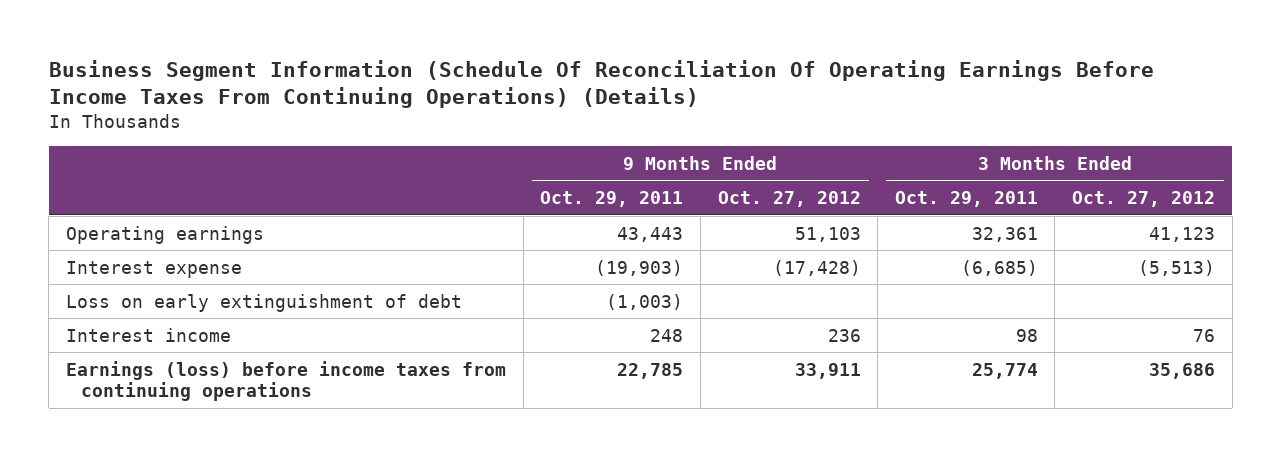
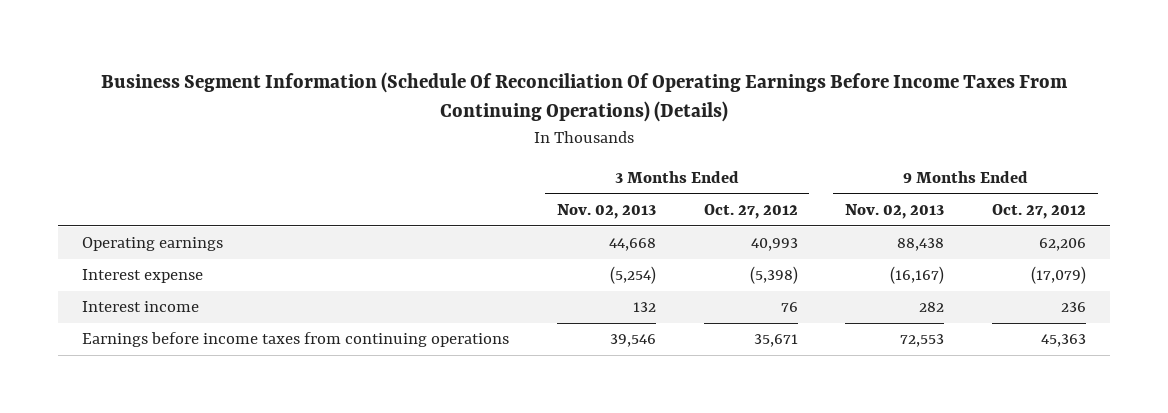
[540,191,684,208] Oct. 29, 2011 -> none
[894,191,1038,208] Oct. 29, 2011 -> none
none -> [556,204,656,220] Nov. 02, 2013
none -> [845,204,945,220] Nov. 02, 2013
[66,293,463,312] Loss on early extinguishment of debt -> none
[794,226,861,242] 51,103 -> [1039,238,1087,252] 62,206
[1149,226,1216,242] 41,123 -> [750,238,798,252] 40,993
[772,259,861,276] (17,428) -> [1031,266,1087,285] (17,079)
[1138,259,1216,276] (5,513) -> [749,266,798,285] (5,398)
[66,360,507,402] Earnings (loss) before income taxes from continuing operations -> [82,332,510,348] Earnings before income taxes from continuing operations
[794,362,861,379] 33,911 -> [1041,334,1087,348] 45,363
[1149,362,1216,379] 35,686 -> [753,334,798,348] 35,671

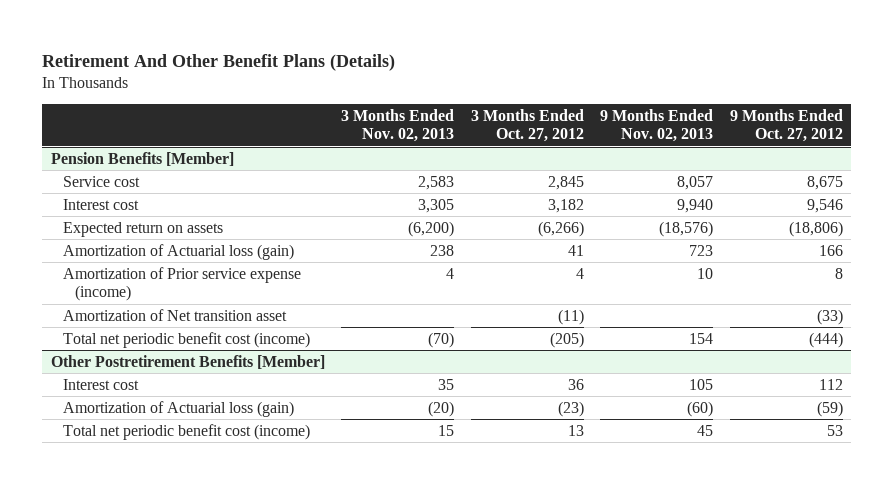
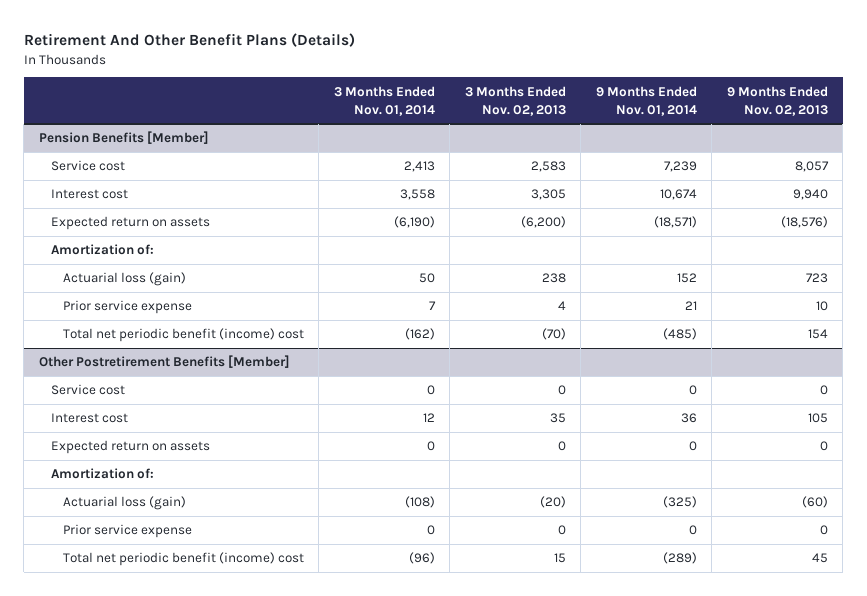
[470,108,584,143] 3 Months Ended Oct. 27, 2012 -> none
[729,108,843,143] 9 Months Ended Oct. 27, 2012 -> none
none -> [333,85,435,116] 3 Months Ended Nov. 01, 2014
none -> [595,85,697,116] 9 Months Ended Nov. 01, 2014
[62,308,287,321] Amortization of Net transition asset -> none
none -> [50,244,154,256] Amortization of:
[62,243,294,260] Amortization of Actuarial loss (gain) -> [62,272,186,287] Actuarial loss (gain)
[62,266,301,302] Amortization of Prior service expense (income) -> [62,300,192,315] Prior service expense
[62,331,310,348] Total net periodic benefit cost (income) -> [62,328,304,343] Total net periodic benefit (income) cost
none -> [50,384,125,396] Service cost
none -> [50,440,210,455] Expected return on assets
none -> [50,468,154,480] Amortization of:
[62,400,294,417] Amortization of Actuarial loss (gain) -> [62,496,186,511] Actuarial loss (gain)
none -> [62,524,192,539] Prior service expense
[62,423,310,440] Total net periodic benefit cost (income) -> [62,552,304,567] Total net periodic benefit (income) cost

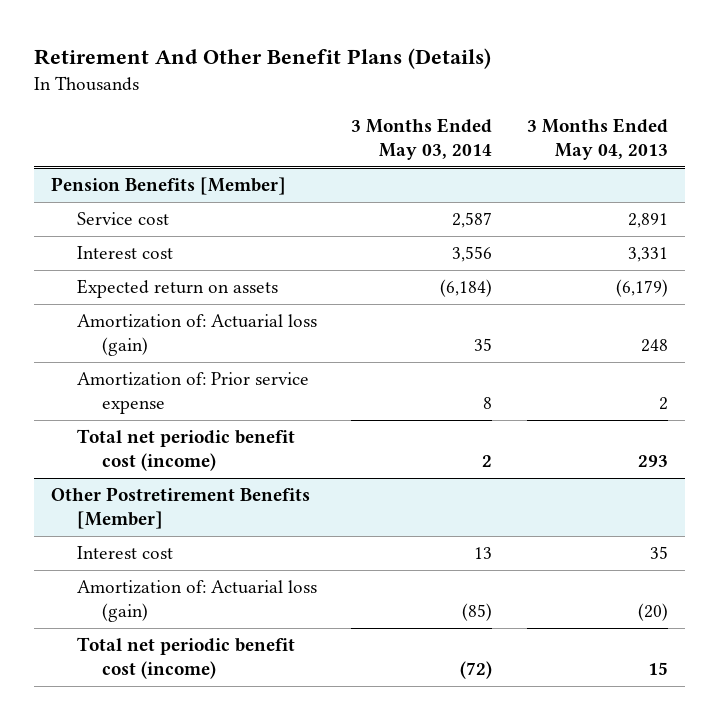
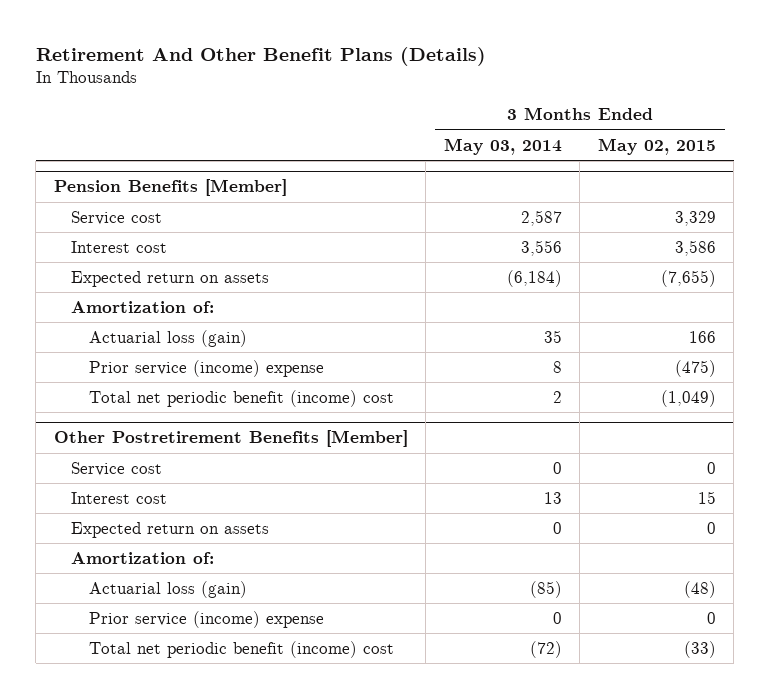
[526,117,668,161] 3 Months Ended May 04, 2013 -> none
none -> [597,137,716,155] May 02, 2015
none -> [71,300,215,313] Amortization of:
[76,314,317,357] Amortization of: Actuarial loss (gain) -> [88,329,247,347] Actuarial loss (gain)
[76,372,309,415] Amortization of: Prior service expense -> [88,359,324,377] Prior service (income) expense
[76,429,295,472] Total net periodic benefit cost (income) -> [88,389,394,407] Total net periodic benefit (income) cost
none -> [71,461,163,476] Service cost
none -> [71,521,270,538] Expected return on assets
none -> [71,551,215,564] Amortization of:
[76,580,317,623] Amortization of: Actuarial loss (gain) -> [88,580,247,598] Actuarial loss (gain)
none -> [88,610,324,628] Prior service (income) expense
[76,637,295,680] Total net periodic benefit cost (income) -> [88,640,394,658] Total net periodic benefit (income) cost

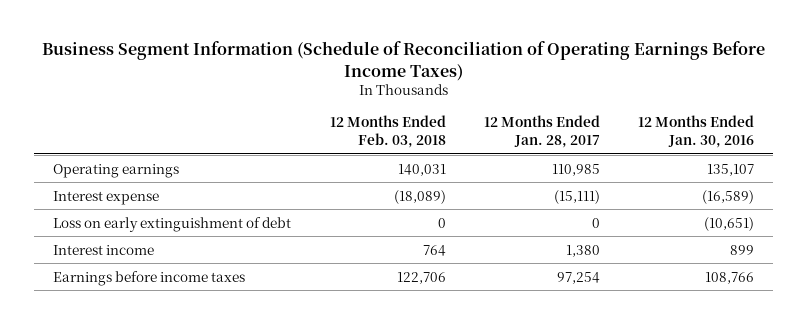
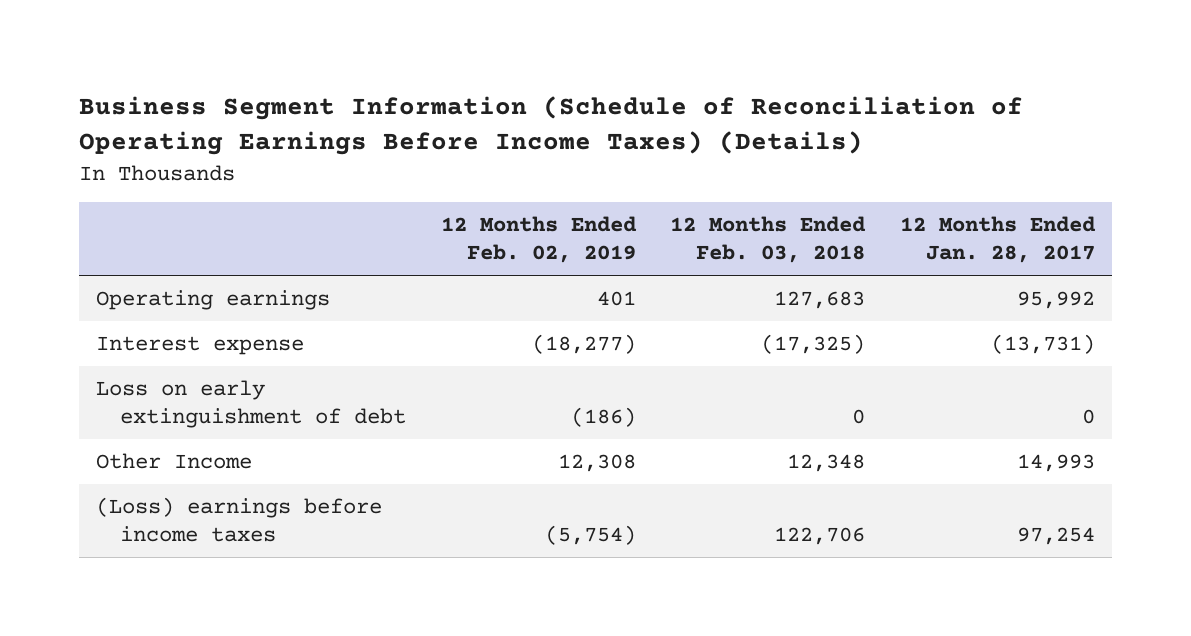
[41,41,765,81] Business Segment Information (Schedule of Reconciliation of Operating Earnings Before Income Taxes) -> [78,95,1023,156] Business Segment Information (Schedule of Reconciliation of Operating Earnings Before Income Taxes) (Details)
[638,115,755,148] 12 Months Ended Jan. 30, 2016 -> none
none -> [440,216,637,264] 12 Months Ended Feb. 02, 2019
[397,163,446,176] 140,031 -> [774,290,866,309] 127,683
[551,163,600,176] 110,985 -> [1016,290,1095,309] 95,992
[393,189,446,204] (18,089) -> [761,333,866,354] (17,325)
[553,189,600,204] (15,111) -> [990,333,1095,354] (13,731)
[53,244,155,255] Interest income -> none
none -> [95,452,252,469] Other Income
[53,270,246,286] Earnings before income taxes -> [95,496,382,542] (Loss) earnings before income taxes

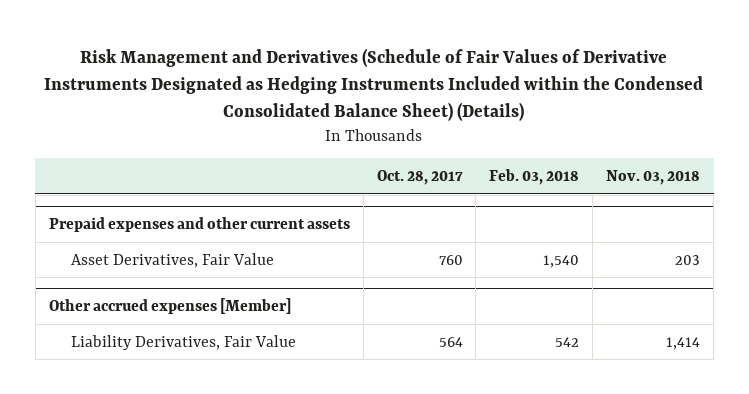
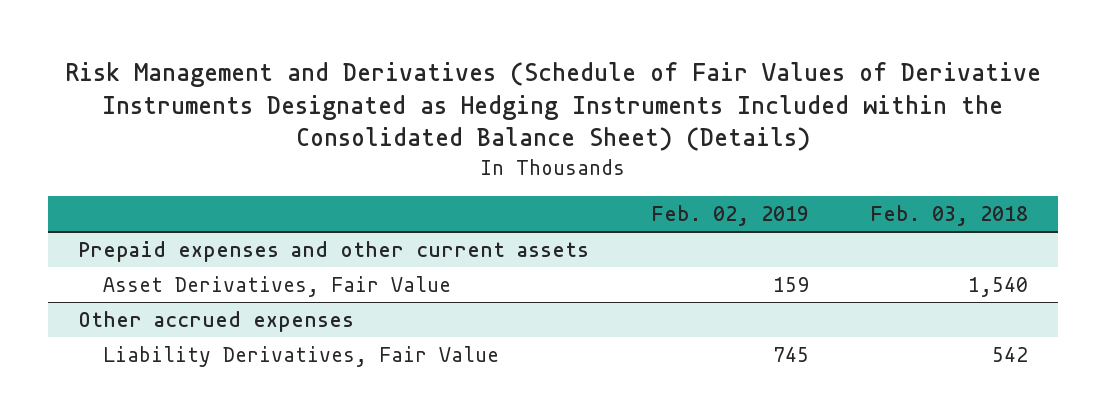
[44,47,704,122] Risk Management and Derivatives (Schedule of Fair Values of Derivative Instruments Designated as Hedging Instruments Included within the Condensed Consolidated Balance Sheet) (Details) -> [65,61,1042,152] Risk Management and Derivatives (Schedule of Fair Values of Derivative Instruments Designated as Hedging Instruments Included within the Consolidated Balance Sheet) (Details)
[376,170,463,186] Oct. 28, 2017 -> none
[606,170,701,186] Nov. 03, 2018 -> none
none -> [650,204,809,226] Feb. 02, 2019
[48,297,291,314] Other accrued expenses [Member] -> [78,310,355,332] Other accrued expenses

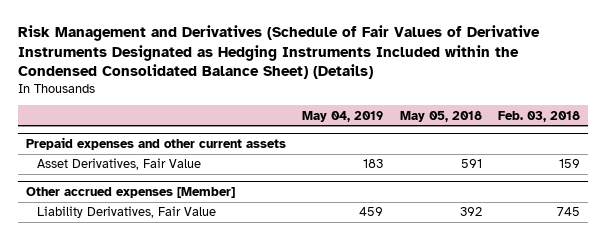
[65,61,1042,152] Risk Management and Derivatives (Schedule of Fair Values of Derivative Instruments Designated as Hedging Instruments Included within the Consolidated Balance Sheet) (Details) -> [17,25,540,80] Risk Management and Derivatives (Schedule of Fair Values of Derivative Instruments Designated as Hedging Instruments Included within the Condensed Consolidated Balance Sheet) (Details)
[650,204,809,226] Feb. 02, 2019 -> none
none -> [302,110,384,122] May 04, 2019
none -> [399,110,482,122] May 05, 2018
[967,276,1028,297] 1,540 -> [558,159,580,169] 159
[78,310,355,332] Other accrued expenses -> [25,187,235,199] Other accrued expenses [Member]
[991,346,1028,362] 542 -> [556,207,580,217] 745

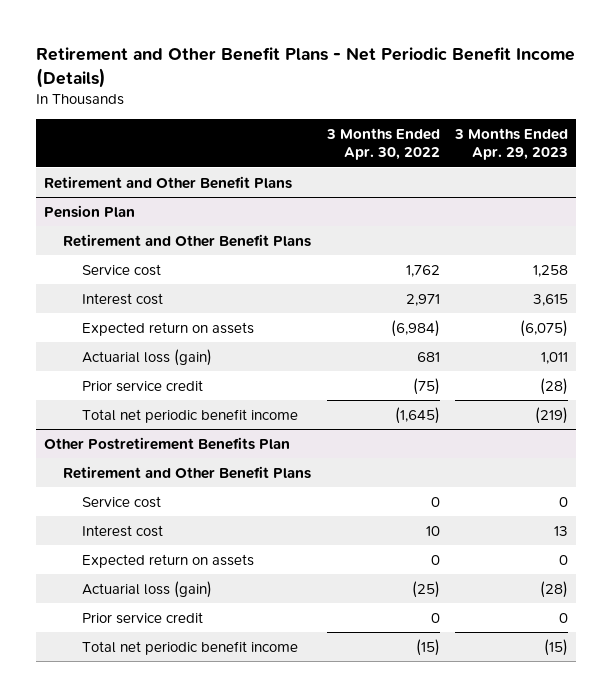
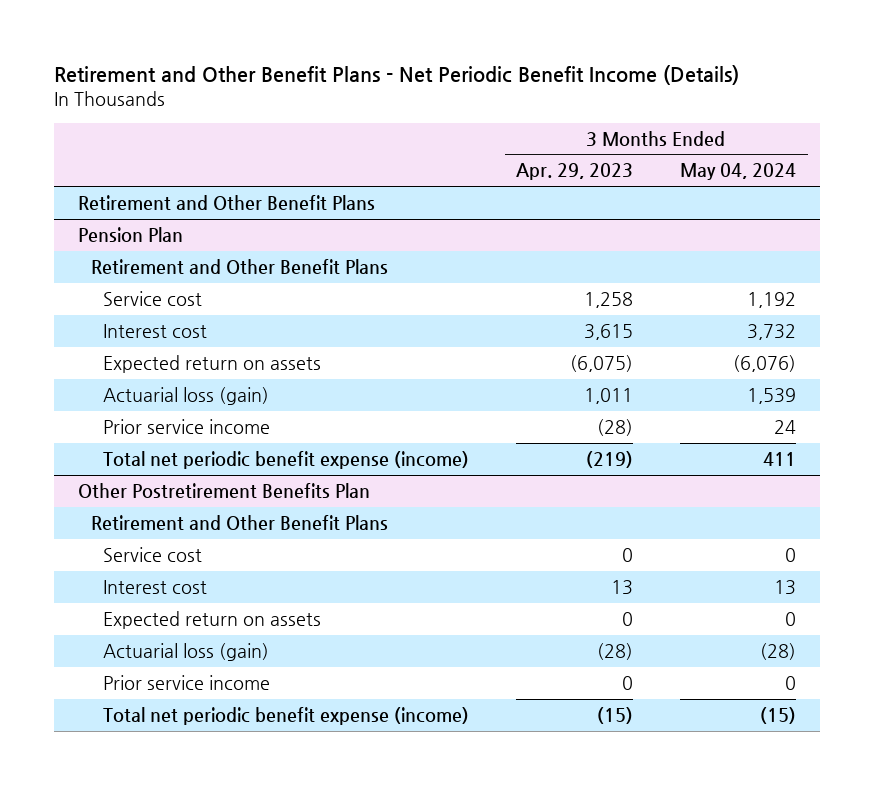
[325,128,440,160] 3 Months Ended Apr. 30, 2022 -> none
none -> [680,163,797,181] May 04, 2024
[81,379,203,392] Prior service credit -> [103,419,271,435] Prior service income
[81,408,298,423] Total net periodic benefit income -> [103,451,470,470] Total net periodic benefit expense (income)
[81,611,203,624] Prior service credit -> [103,675,271,691] Prior service income
[81,640,298,655] Total net periodic benefit income -> [103,707,470,726] Total net periodic benefit expense (income)

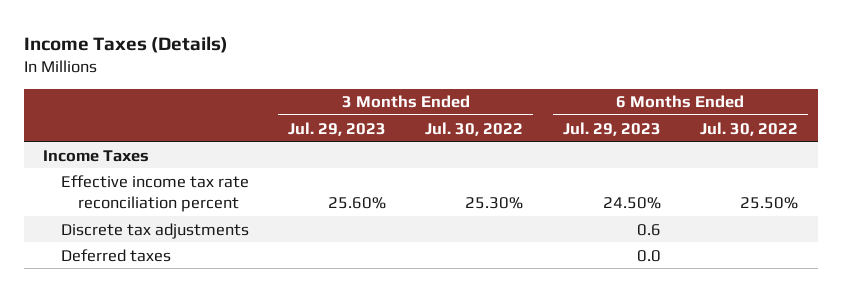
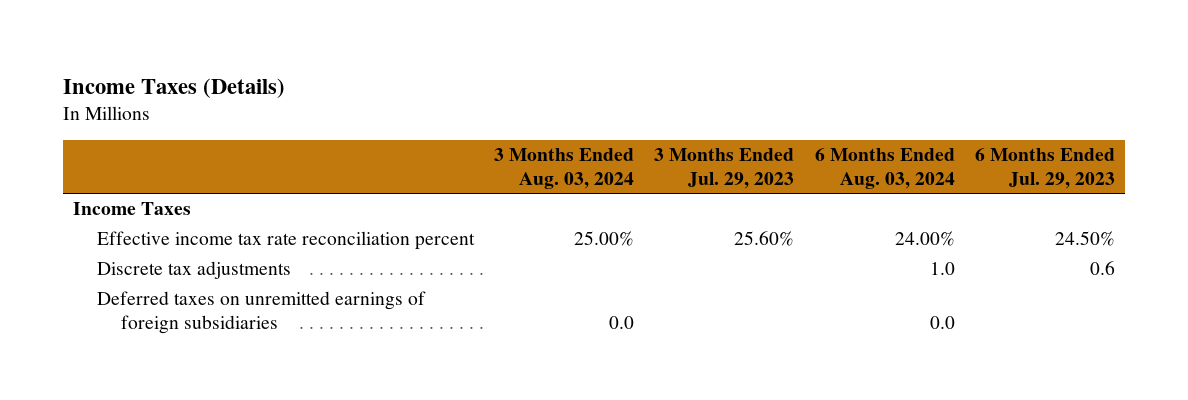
[425,121,524,136] Jul. 30, 2022 -> none
[700,121,799,136] Jul. 30, 2022 -> none
none -> [494,148,635,189] 3 Months Ended Aug. 03, 2024
none -> [814,148,955,189] 6 Months Ended Aug. 03, 2024
[60,248,171,262] Deferred taxes -> none
none -> [96,291,426,334] Deferred taxes on unremitted earnings of foreign subsidiaries

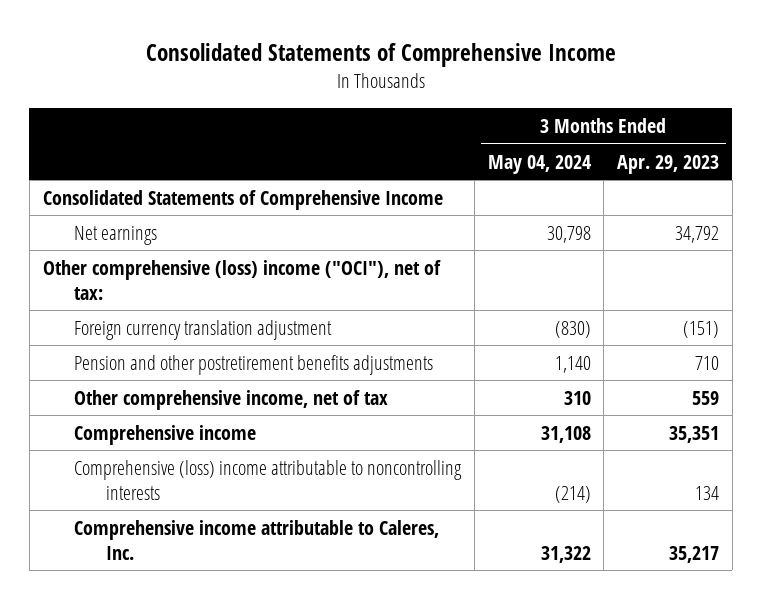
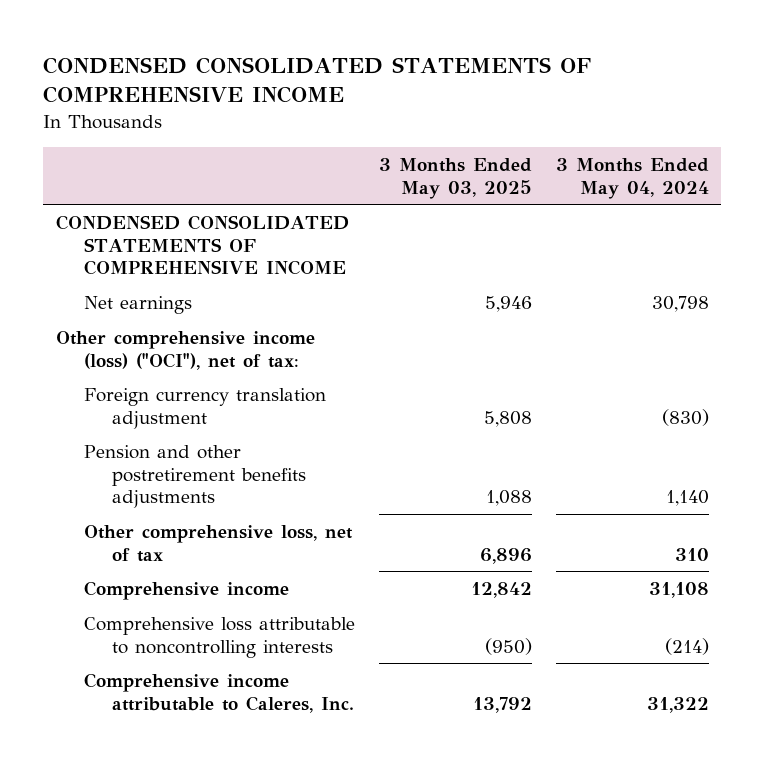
[145,42,616,67] Consolidated Statements of Comprehensive Income -> [43,56,592,104] CONDENSED CONSOLIDATED STATEMENTS OF COMPREHENSIVE INCOME
[617,154,720,174] Apr. 29, 2023 -> none
none -> [378,158,532,199] 3 Months Ended May 03, 2025
[42,189,443,210] Consolidated Statements of Comprehensive Income -> [55,214,349,276] CONDENSED CONSOLIDATED STATEMENTS OF COMPREHENSIVE INCOME
[42,259,441,300] Other comprehensive (loss) income ("OCI"), net of tax: -> [55,330,315,370] Other comprehensive income (loss) ("OCI"), net of tax:
[74,389,389,410] Other comprehensive income, net of tax -> [83,524,353,562] Other comprehensive loss, net of tax
[74,459,463,500] Comprehensive (loss) income attributable to noncontrolling interests -> [83,616,355,658] Comprehensive loss attributable to noncontrolling interests

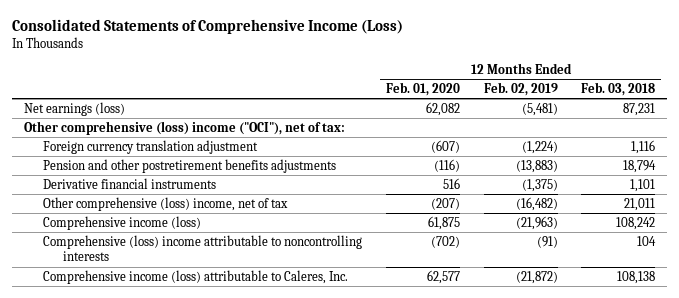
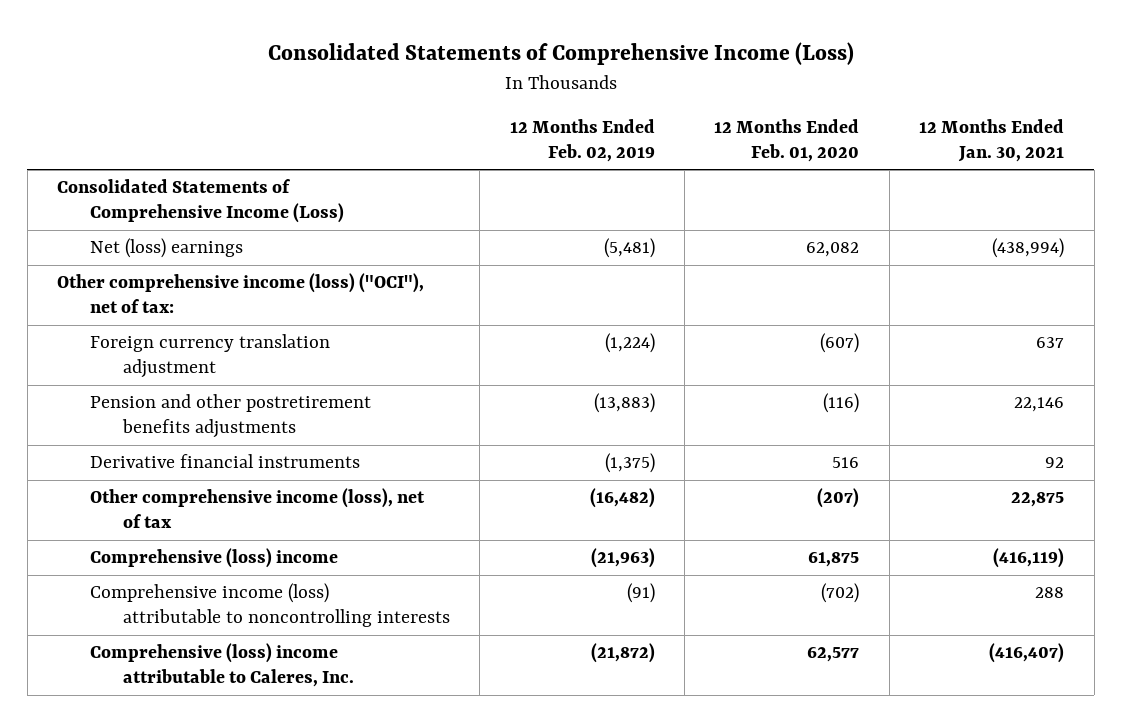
[581,81,656,96] Feb. 03, 2018 -> none
none -> [919,119,1065,163] 12 Months Ended Jan. 30, 2021
none -> [57,179,345,224] Consolidated Statements of Comprehensive Income (Loss)
[23,101,125,116] Net earnings (loss) -> [90,238,244,259] Net (loss) earnings
[23,120,345,135] Other comprehensive (loss) income ("OCI"), net of tax: -> [57,273,425,314] Other comprehensive income (loss) ("OCI"), net of tax:
[43,196,289,211] Other comprehensive (loss) income, net of tax -> [90,488,426,529] Other comprehensive income (loss), net of tax
[43,215,202,230] Comprehensive income (loss) -> [90,548,339,569] Comprehensive (loss) income
[43,234,363,262] Comprehensive (loss) income attributable to noncontrolling interests -> [90,583,450,628] Comprehensive income (loss) attributable to noncontrolling interests
[43,269,349,284] Comprehensive income (loss) attributable to Caleres, Inc. -> [90,643,354,688] Comprehensive (loss) income attributable to Caleres, Inc.

